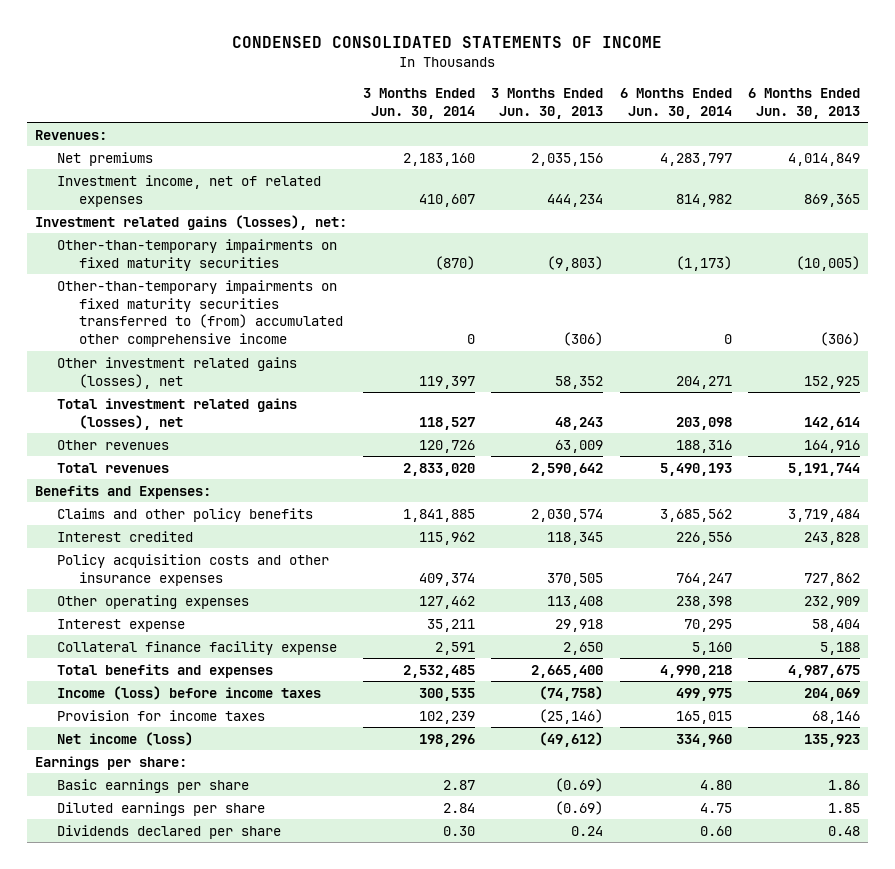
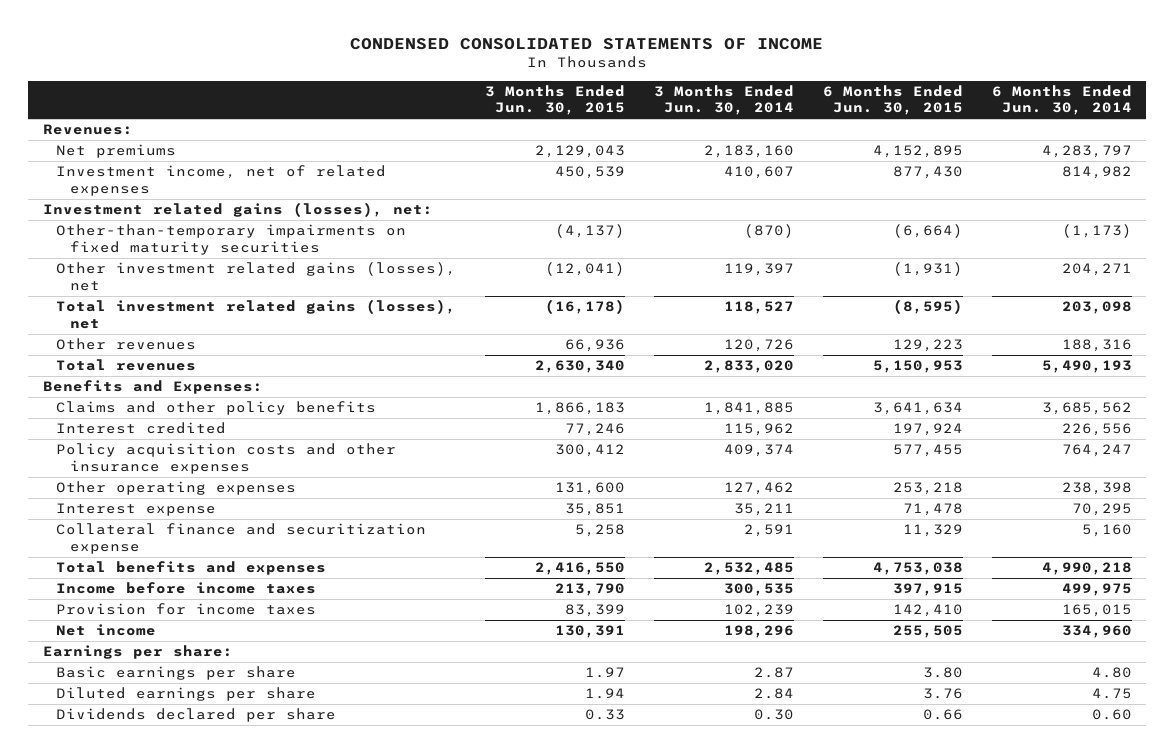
[491,87,604,119] 3 Months Ended Jun. 30, 2013 -> none
[748,87,861,119] 6 Months Ended Jun. 30, 2013 -> none
none -> [484,84,625,116] 3 Months Ended Jun. 30, 2015
none -> [822,84,963,116] 6 Months Ended Jun. 30, 2015
[56,279,344,348] Other-than-temporary impairments on fixed maturity securities transferred to (from) accumulated other comprehensive income -> none
[56,640,337,655] Collateral finance facility expense -> [56,523,427,554] Collateral finance and securitization expense
[56,685,321,700] Income (loss) before income taxes -> [56,582,317,595] Income before income taxes
[56,731,193,746] Net income (loss) -> [56,624,157,637] Net income

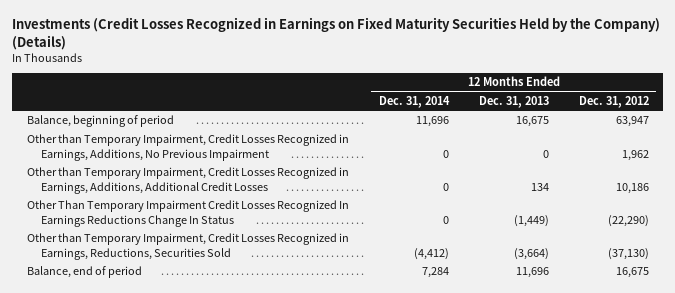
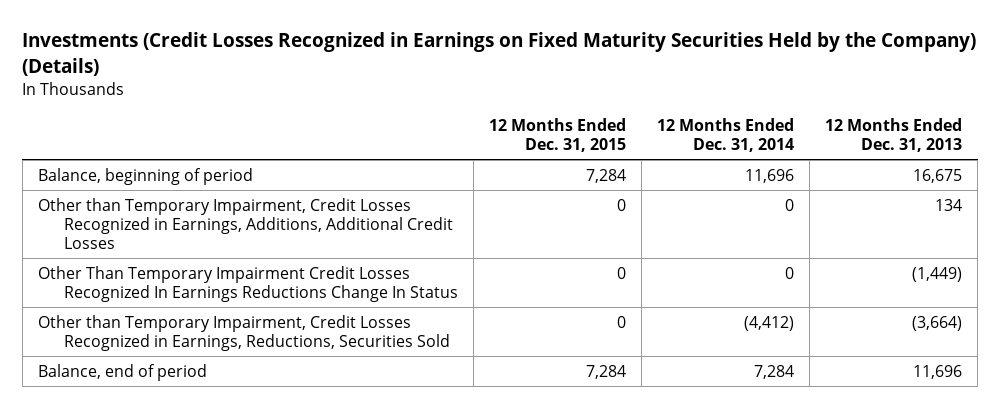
[578,96,649,109] Dec. 31, 2012 -> none
none -> [488,118,626,153] 12 Months Ended Dec. 31, 2015
[26,134,349,161] Other than Temporary Impairment, Credit Losses Recognized in Earnings, Additions, No Previous Impairment -> none

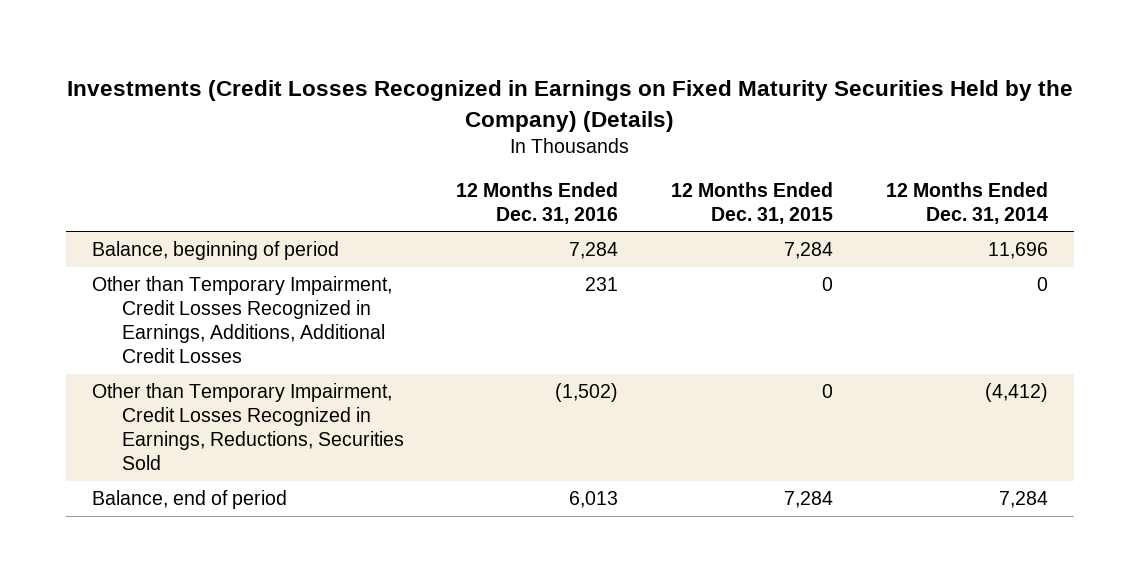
[825,118,963,153] 12 Months Ended Dec. 31, 2013 -> none
none -> [456,181,619,224] 12 Months Ended Dec. 31, 2016
[37,265,458,302] Other Than Temporary Impairment Credit Losses Recognized In Earnings Reductions Change In Status -> none

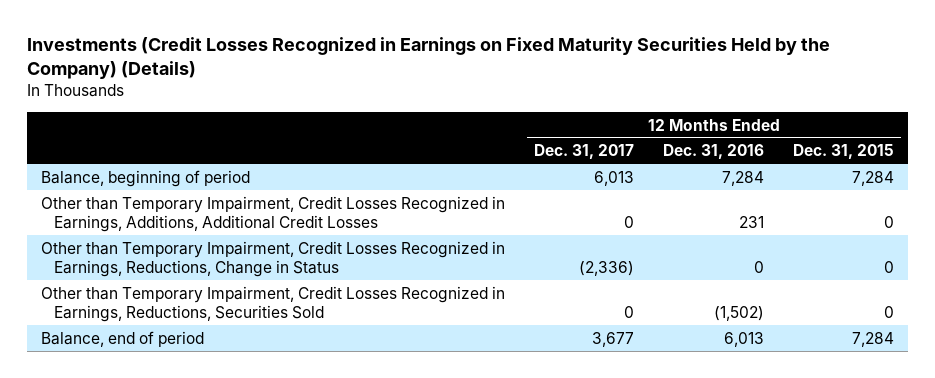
[885,181,1048,224] 12 Months Ended Dec. 31, 2014 -> none
none -> [534,144,635,160] Dec. 31, 2017
none -> [41,240,506,277] Other than Temporary Impairment, Credit Losses Recognized in Earnings, Reductions, Change in Status

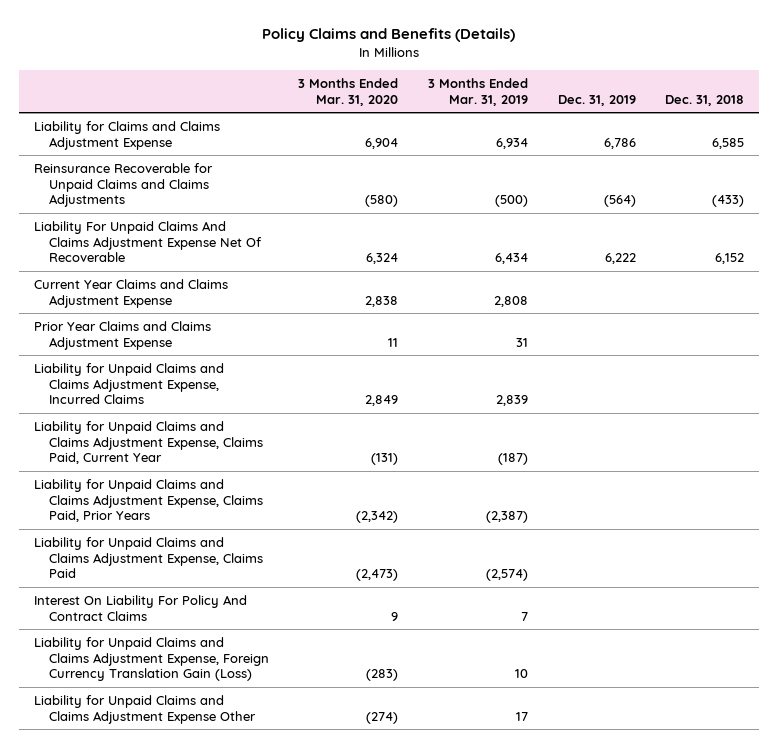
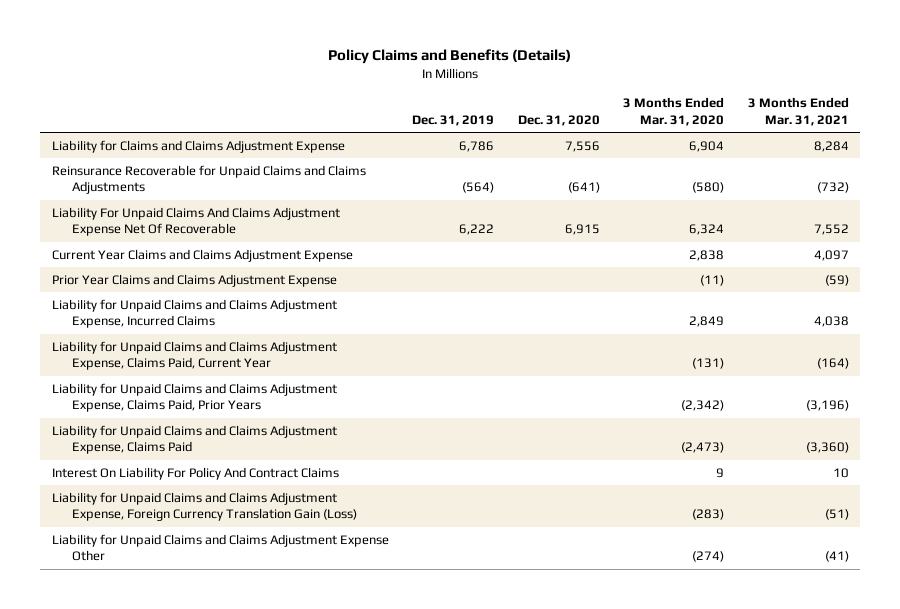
[427,77,528,106] 3 Months Ended Mar. 31, 2019 -> none
[665,94,745,106] Dec. 31, 2018 -> none
none -> [517,114,600,126] Dec. 31, 2020
none -> [747,97,849,126] 3 Months Ended Mar. 31, 2021
[388,337,399,347] 11 -> [700,274,725,286] (11)

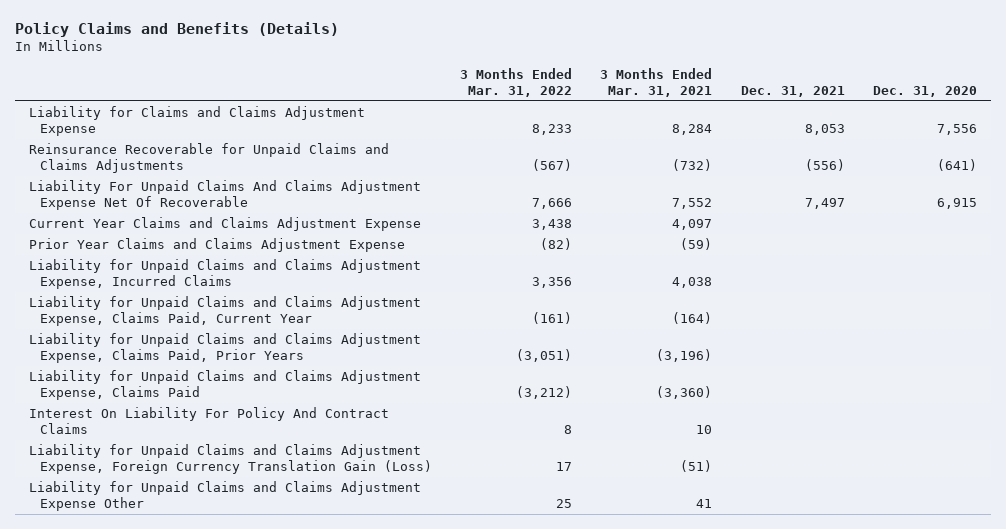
[412,114,495,126] Dec. 31, 2019 -> none
[623,97,725,126] 3 Months Ended Mar. 31, 2020 -> none
none -> [460,67,573,97] 3 Months Ended Mar. 31, 2022
none -> [740,85,845,97] Dec. 31, 2021
[824,551,849,563] (41) -> [696,499,713,509] 41

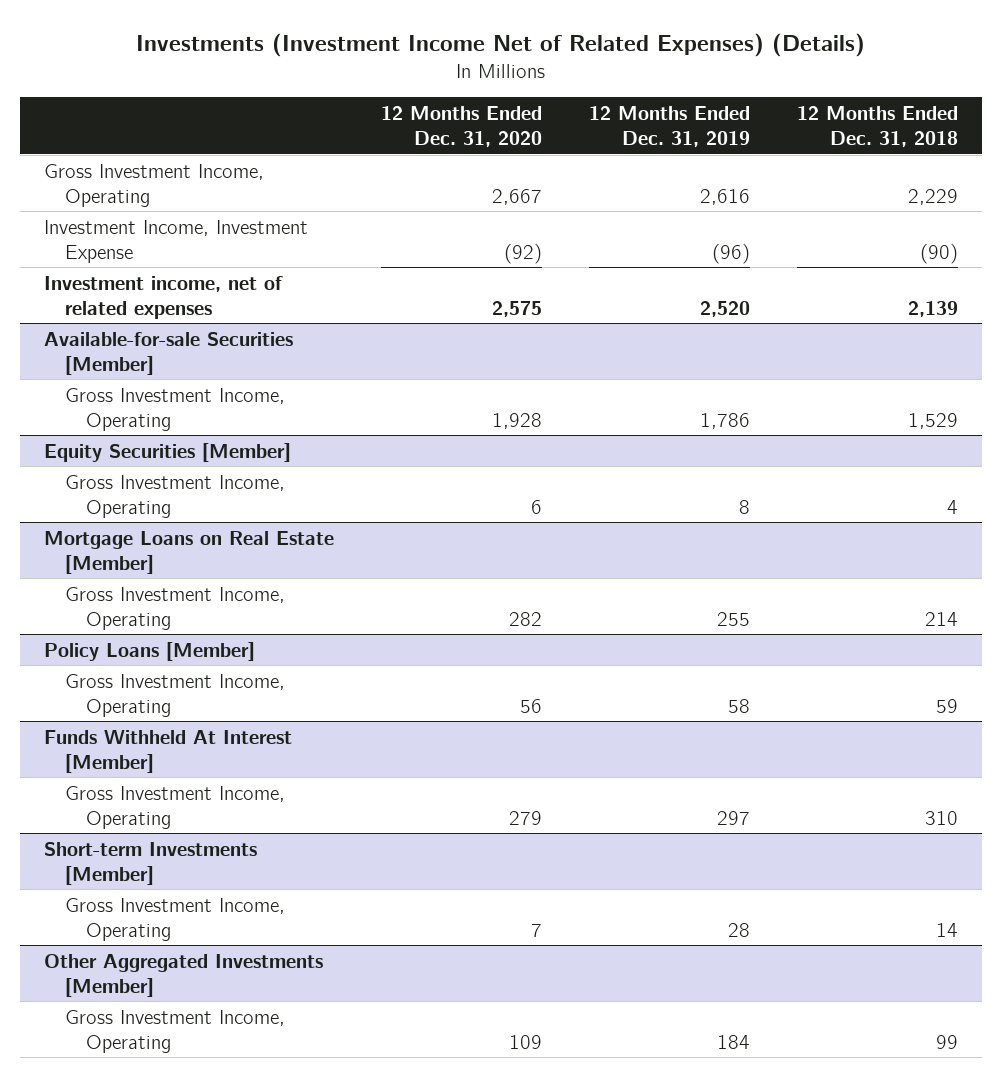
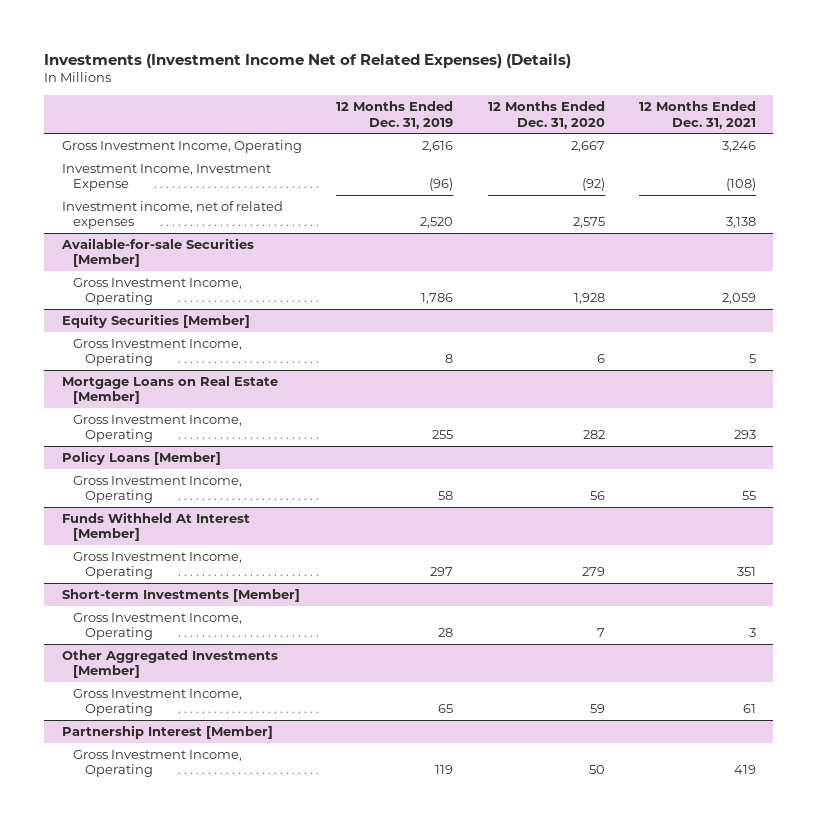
[797,105,959,147] 12 Months Ended Dec. 31, 2018 -> none
none -> [639,101,757,129] 12 Months Ended Dec. 31, 2021
[508,1034,542,1049] 109 -> [589,704,605,714] 59
[716,1034,750,1049] 184 -> [438,704,454,714] 65
none -> [61,724,273,739] Partnership Interest [Member]
none -> [73,749,243,778] Gross Investment Income, Operating

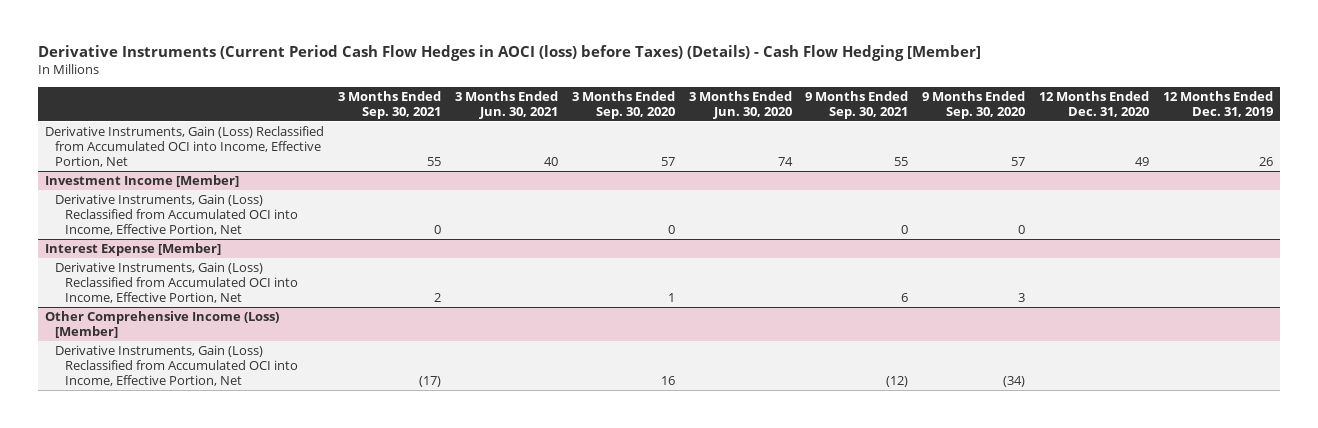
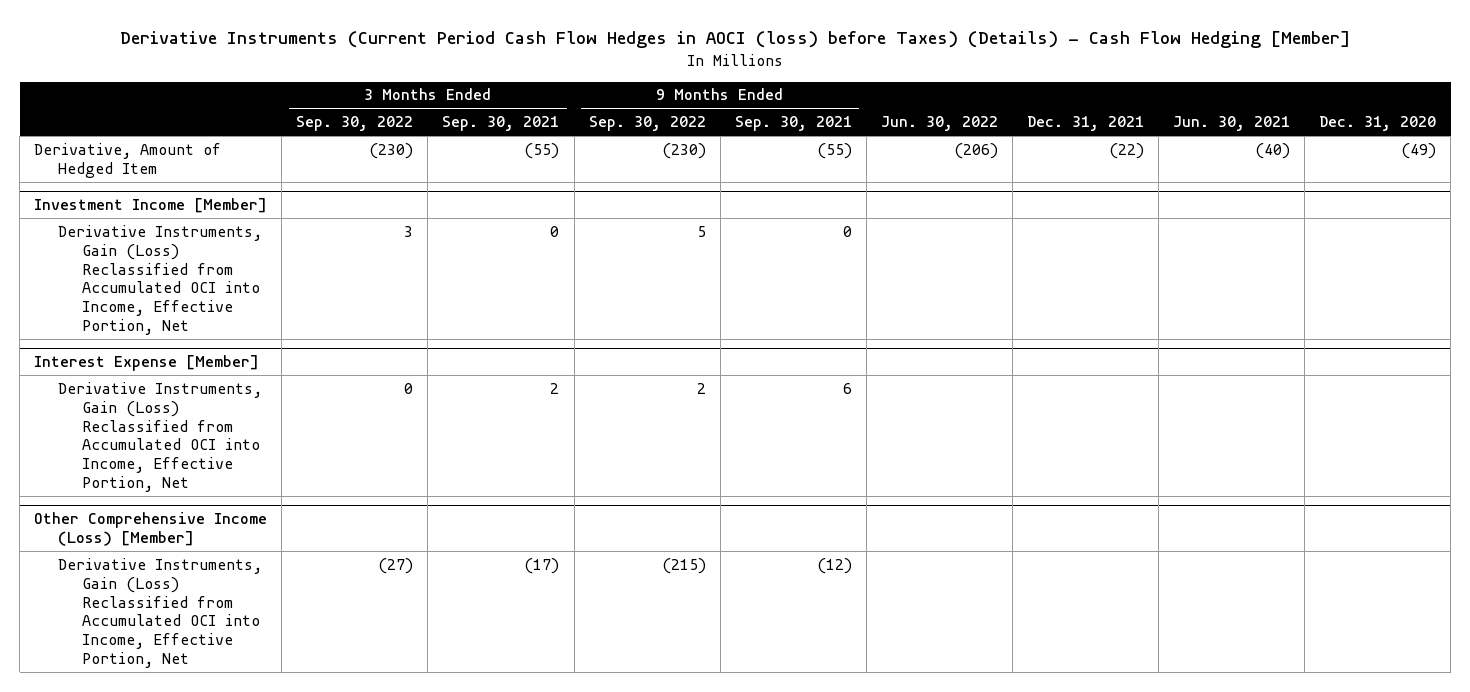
[454,90,558,119] 3 Months Ended Jun. 30, 2021 -> none
[571,90,675,119] 3 Months Ended Sep. 30, 2020 -> none
[688,90,792,119] 3 Months Ended Jun. 30, 2020 -> none
[922,90,1026,119] 9 Months Ended Sep. 30, 2020 -> none
[1039,90,1150,117] 12 Months Ended Dec. 31, 2020 -> none
[1163,90,1274,117] 12 Months Ended Dec. 31, 2019 -> none
none -> [296,116,414,132] Sep. 30, 2022
none -> [588,116,706,132] Sep. 30, 2022
none -> [880,116,998,132] Jun. 30, 2022
none -> [1027,116,1145,132] Dec. 31, 2021
none -> [1173,116,1291,132] Jun. 30, 2021
none -> [1319,116,1437,132] Dec. 31, 2020
[45,126,325,167] Derivative Instruments, Gain (Loss) Reclassified from Accumulated OCI into Income, Effective Portion, Net -> none
none -> [34,142,222,178] Derivative, Amount of Hedged Item

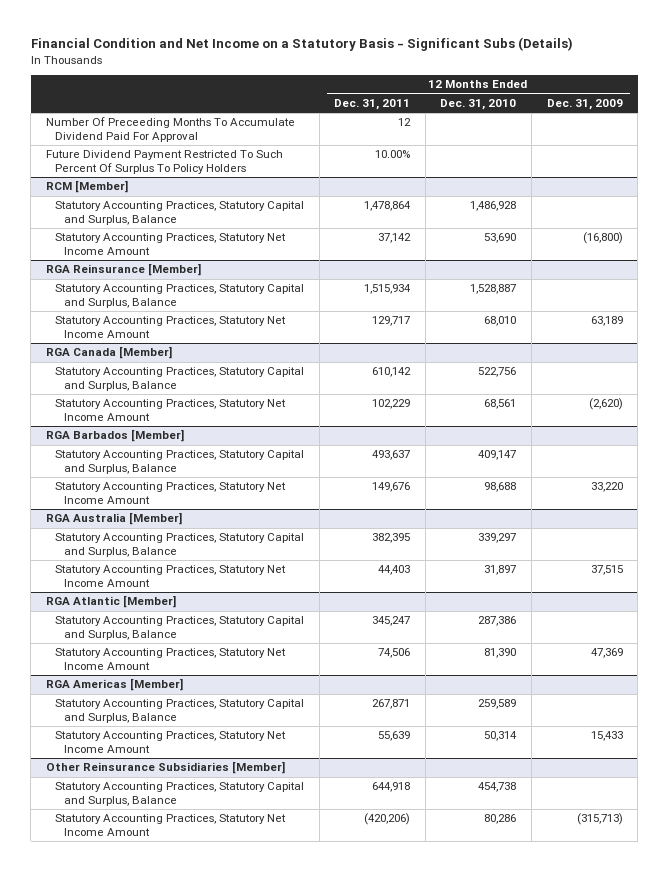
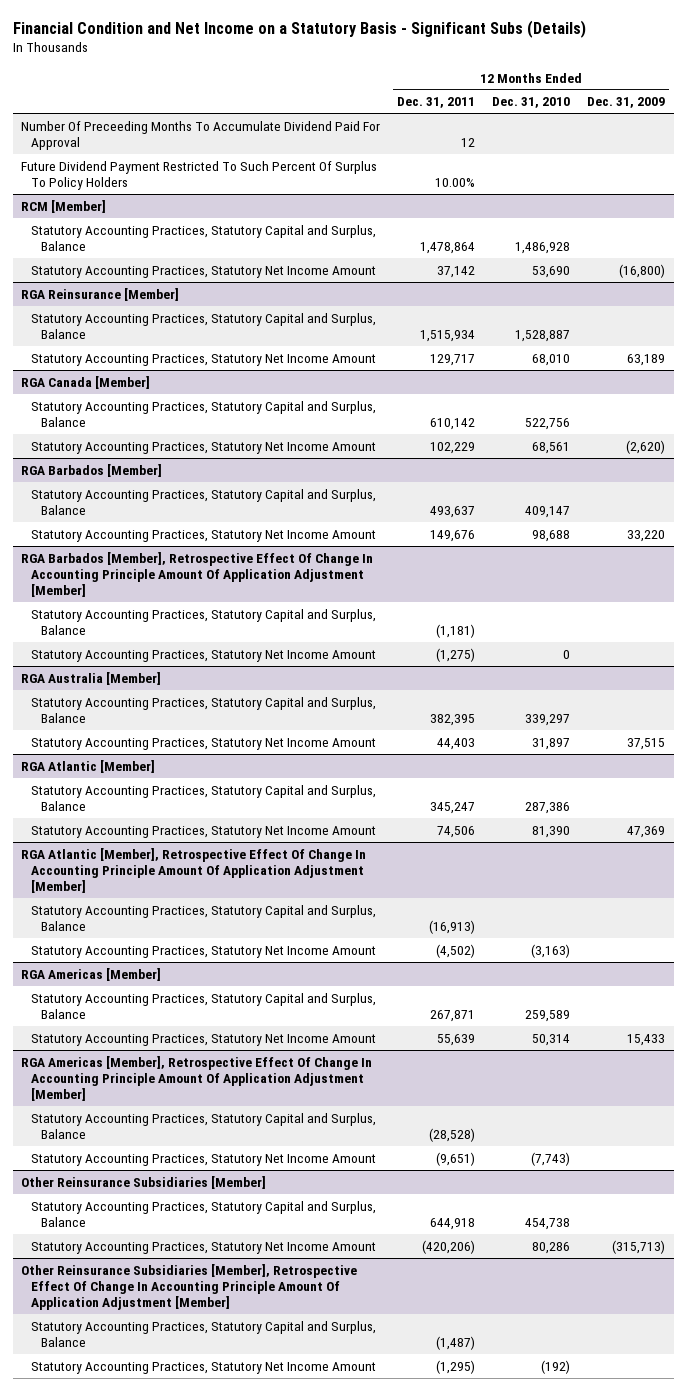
none -> [21,551,374,598] RGA Barbados [Member], Retrospective Effect Of Change In Accounting Principle Amount Of Application Adjustment [Member]
none -> [31,608,377,635] Statutory Accounting Practices, Statutory Capital and Surplus, Balance
none -> [31,649,377,662] Statutory Accounting Practices, Statutory Net Income Amount
none -> [21,847,367,894] RGA Atlantic [Member], Retrospective Effect Of Change In Accounting Principle Amount Of Application Adjustment [Member]
none -> [31,904,377,931] Statutory Accounting Practices, Statutory Capital and Surplus, Balance
none -> [31,945,377,958] Statutory Accounting Practices, Statutory Net Income Amount
none -> [21,1055,373,1102] RGA Americas [Member], Retrospective Effect Of Change In Accounting Principle Amount Of Application Adjustment [Member]
none -> [31,1112,377,1139] Statutory Accounting Practices, Statutory Capital and Surplus, Balance
none -> [31,1153,377,1166] Statutory Accounting Practices, Statutory Net Income Amount
none -> [21,1263,358,1311] Other Reinsurance Subsidiaries [Member], Retrospective Effect Of Change In Accounting Principle Amount Of Application Adjustment [Member]
none -> [31,1320,377,1347] Statutory Accounting Practices, Statutory Capital and Surplus, Balance
none -> [31,1361,377,1374] Statutory Accounting Practices, Statutory Net Income Amount

